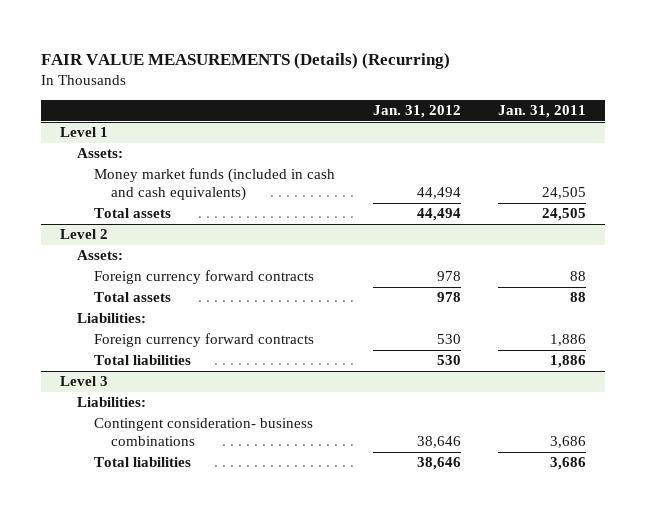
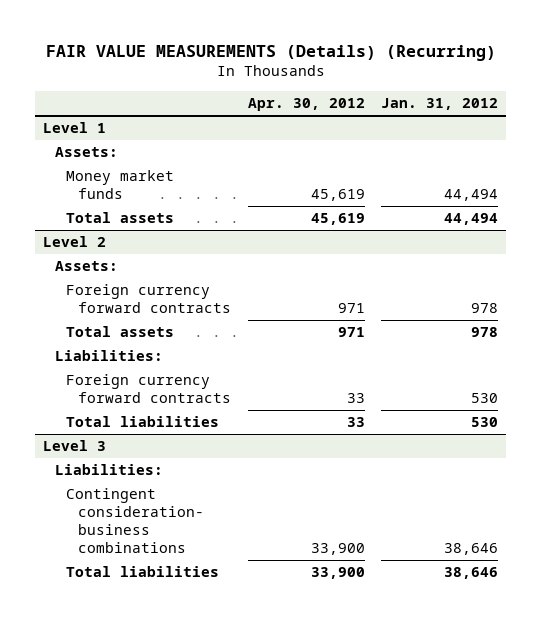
[498,104,587,118] Jan. 31, 2011 -> none
none -> [247,98,365,112] Apr. 30, 2012
[94,168,336,201] Money market funds (included in cash and cash equivalents) -> [66,170,175,200] Money market funds

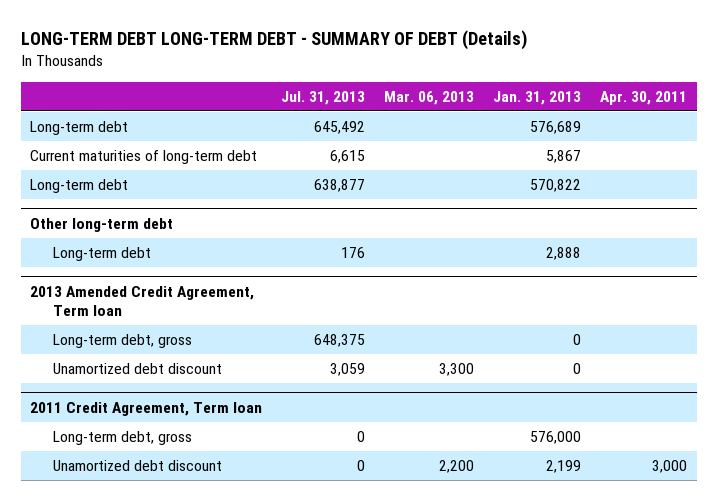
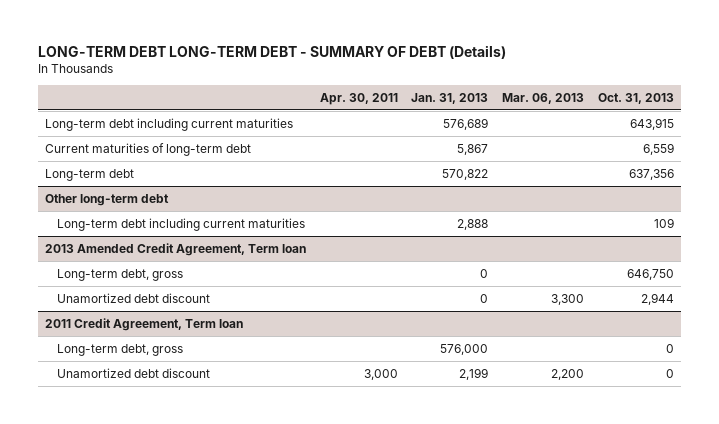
[281,90,366,105] Jul. 31, 2013 -> none
none -> [597,92,674,104] Oct. 31, 2013
[30,120,129,135] Long-term debt -> [45,117,294,131] Long-term debt including current maturities
[52,246,151,261] Long-term debt -> [56,217,305,231] Long-term debt including current maturities

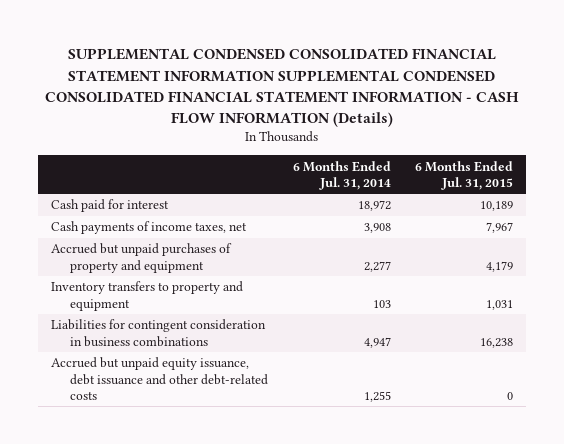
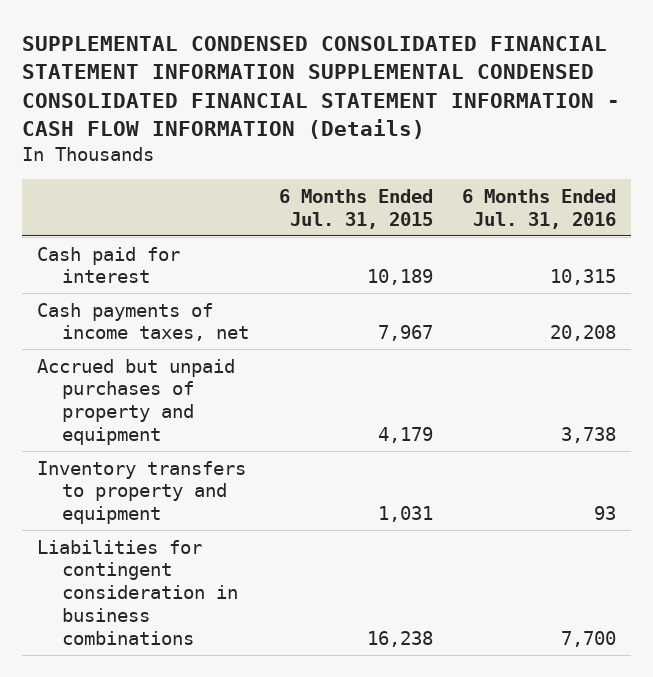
[292,160,391,190] 6 Months Ended Jul. 31, 2014 -> none
none -> [462,188,617,229] 6 Months Ended Jul. 31, 2016
[50,357,268,400] Accrued but unpaid equity issuance, debt issuance and other debt-related costs -> none

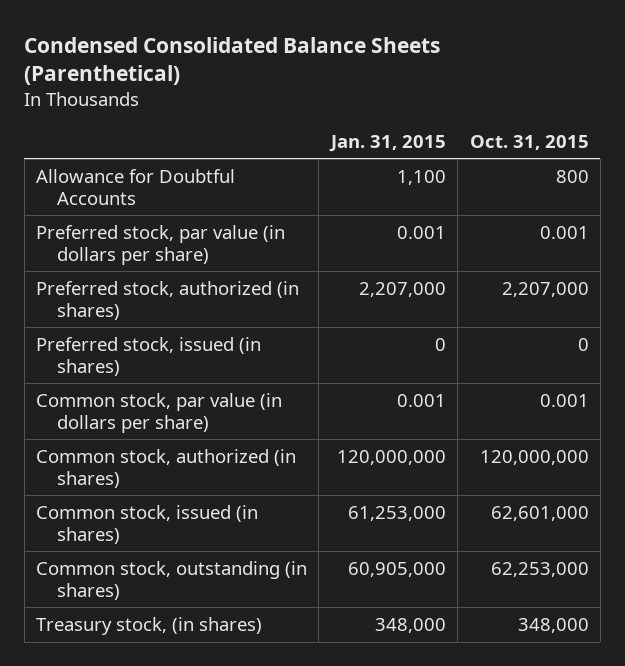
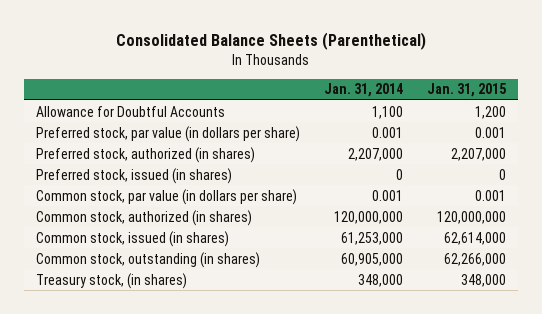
[24,36,441,85] Condensed Consolidated Balance Sheets (Parenthetical) -> [115,31,426,50] Consolidated Balance Sheets (Parenthetical)
[469,134,589,150] Oct. 31, 2015 -> none
none -> [323,83,403,98] Jan. 31, 2014
[396,169,446,185] 1,100 -> [474,105,506,119] 1,200
[347,505,446,521] 61,253,000 -> [443,231,506,245] 62,614,000
[347,561,446,577] 60,905,000 -> [443,252,506,266] 62,266,000

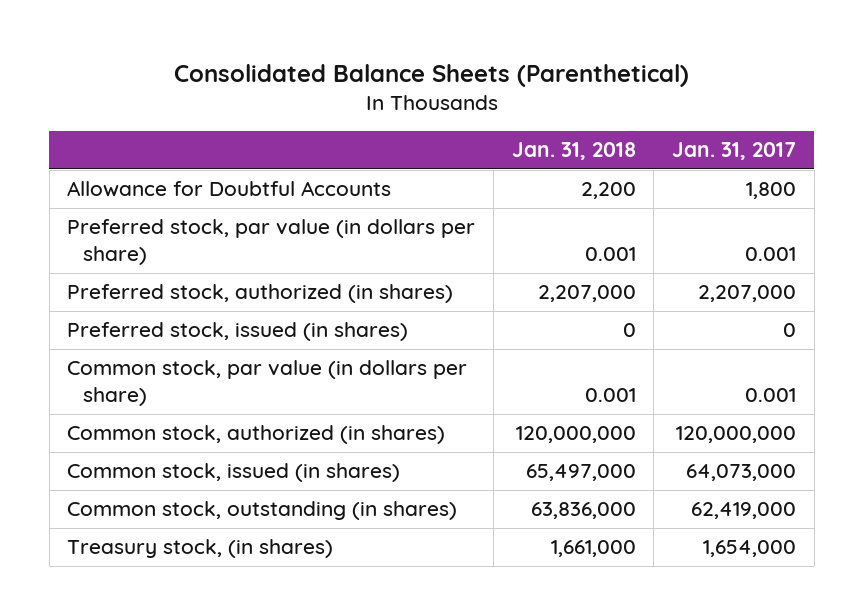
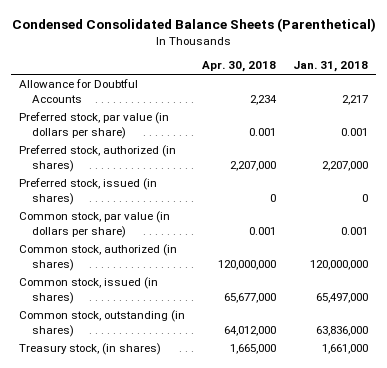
[173,63,689,87] Consolidated Balance Sheets (Parenthetical) -> [11,18,376,33] Condensed Consolidated Balance Sheets (Parenthetical)
[672,142,797,161] Jan. 31, 2017 -> none
none -> [202,61,277,73] Apr. 30, 2018
[580,182,636,200] 2,200 -> [342,95,369,106] 2,217

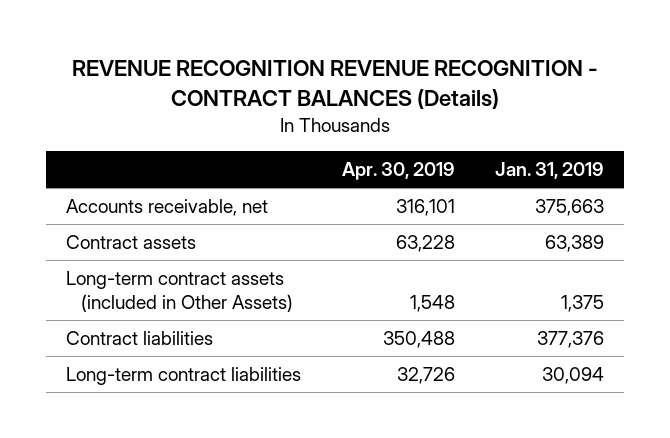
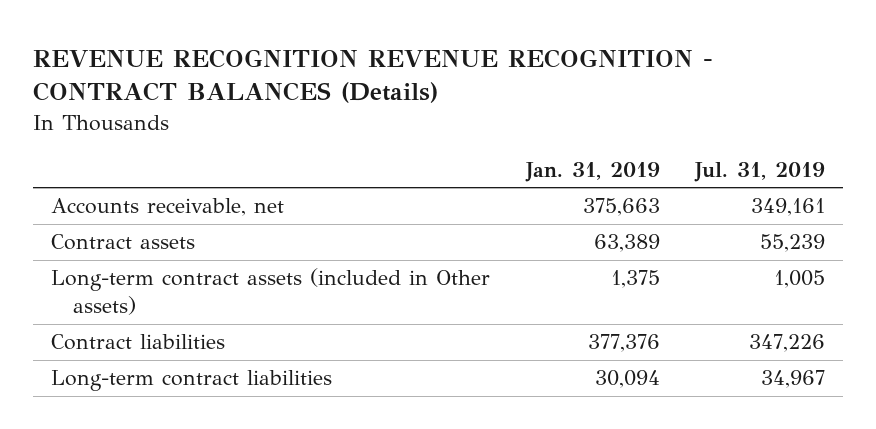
[341,162,455,181] Apr. 30, 2019 -> none
none -> [694,161,826,182] Jul. 31, 2019
[66,270,293,313] Long-term contract assets (included in Other Assets) -> [51,268,491,316] Long-term contract assets (included in Other assets)

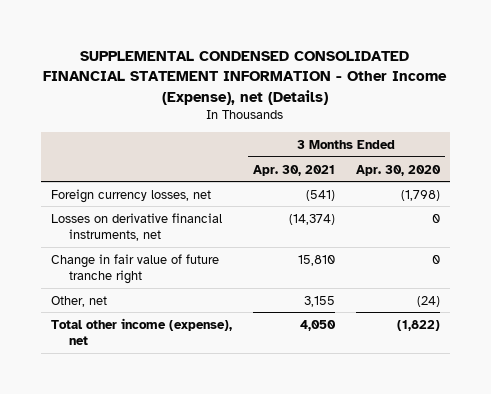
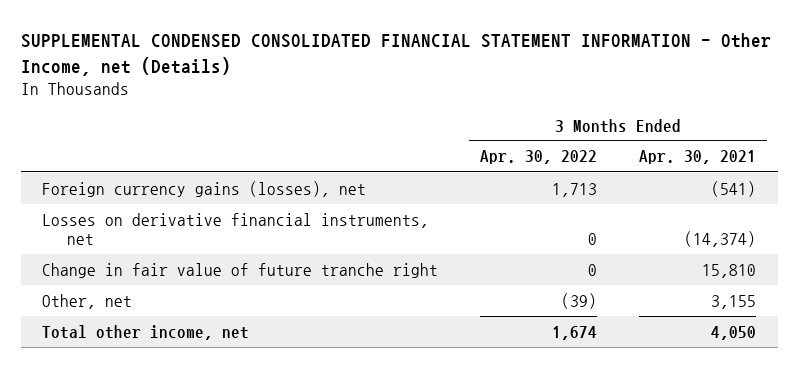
[43,51,448,105] SUPPLEMENTAL CONDENSED CONSOLIDATED FINANCIAL STATEMENT INFORMATION - Other Income (Expense), net (Details) -> [20,33,771,76] SUPPLEMENTAL CONDENSED CONSOLIDATED FINANCIAL STATEMENT INFORMATION - Other Income, net (Details)
[355,164,441,176] Apr. 30, 2020 -> none
none -> [480,150,598,165] Apr. 30, 2022
[51,188,212,203] Foreign currency losses, net -> [41,180,366,197] Foreign currency gains (losses), net
[51,317,233,346] Total other income (expense), net -> [41,324,249,340] Total other income, net

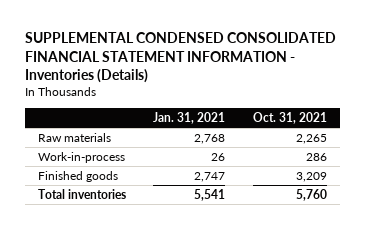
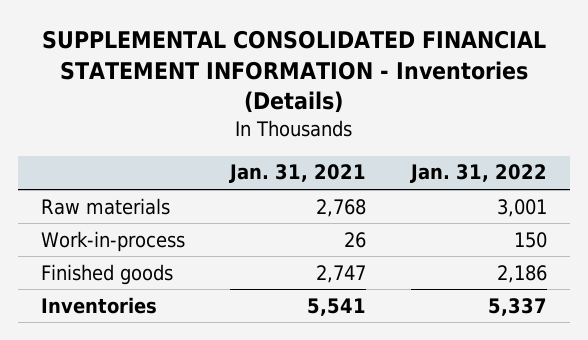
[24,32,336,84] SUPPLEMENTAL CONDENSED CONSOLIDATED FINANCIAL STATEMENT INFORMATION - Inventories (Details) -> [41,30,546,114] SUPPLEMENTAL CONSOLIDATED FINANCIAL STATEMENT INFORMATION - Inventories (Details)
[252,111,327,124] Oct. 31, 2021 -> none
none -> [410,164,548,184] Jan. 31, 2022
[38,188,127,199] Total inventories -> [40,296,157,314] Inventories

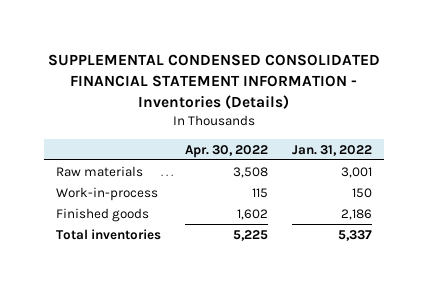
[41,30,546,114] SUPPLEMENTAL CONSOLIDATED FINANCIAL STATEMENT INFORMATION - Inventories (Details) -> [48,54,381,110] SUPPLEMENTAL CONDENSED CONSOLIDATED FINANCIAL STATEMENT INFORMATION - Inventories (Details)
[228,164,366,184] Jan. 31, 2021 -> none
none -> [185,144,269,158] Apr. 30, 2022
[40,296,157,314] Inventories -> [56,228,162,240] Total inventories

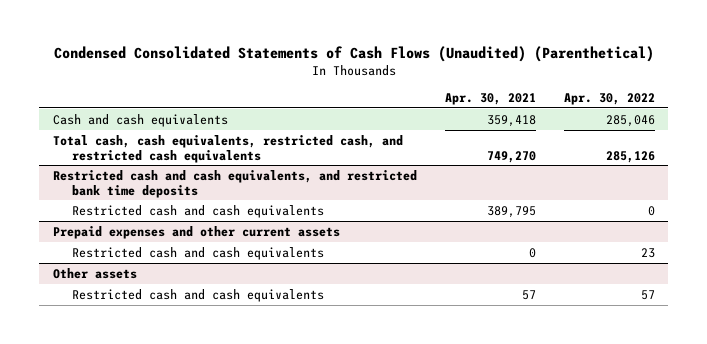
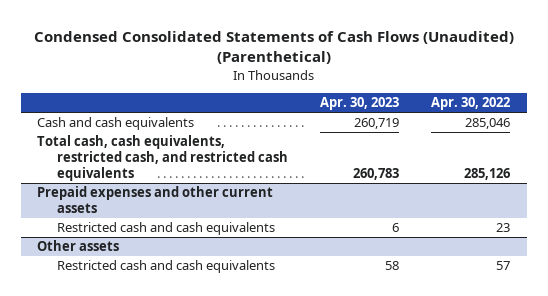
[444,92,536,105] Apr. 30, 2021 -> none
none -> [320,97,400,111] Apr. 30, 2023
[52,169,417,198] Restricted cash and cash equivalents, and restricted bank time deposits -> none
[72,204,325,218] Restricted cash and cash equivalents -> none

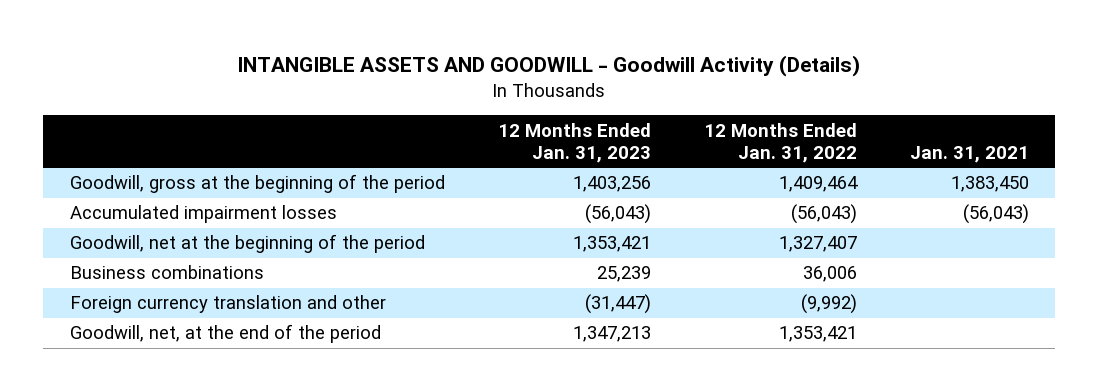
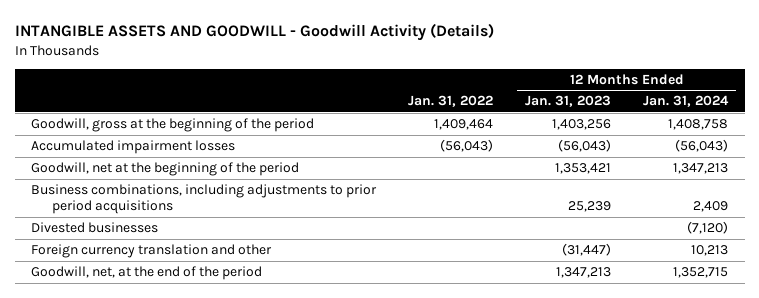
[703,122,857,163] 12 Months Ended Jan. 31, 2022 -> none
[909,145,1029,163] Jan. 31, 2021 -> none
none -> [407,95,493,108] Jan. 31, 2022
none -> [643,95,730,108] Jan. 31, 2024
[69,265,264,280] Business combinations -> [30,184,377,215] Business combinations, including adjustments to prior period acquisitions
none -> [30,222,158,234] Divested businesses

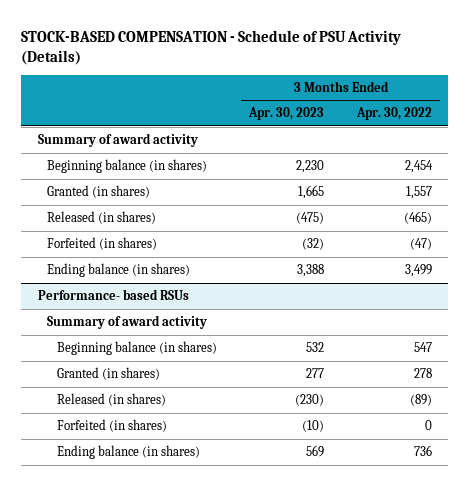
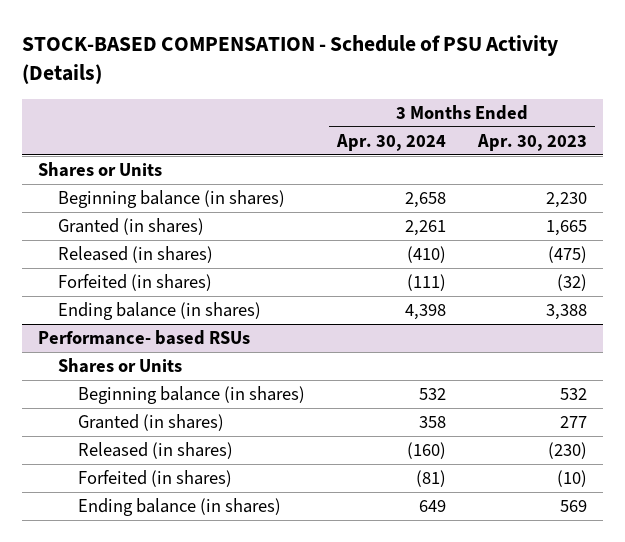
[355,107,432,121] Apr. 30, 2022 -> none
none -> [335,134,446,152] Apr. 30, 2024
[37,133,198,148] Summary of award activity -> [38,162,163,178] Shares or Units
[47,315,208,330] Summary of award activity -> [57,358,182,374] Shares or Units

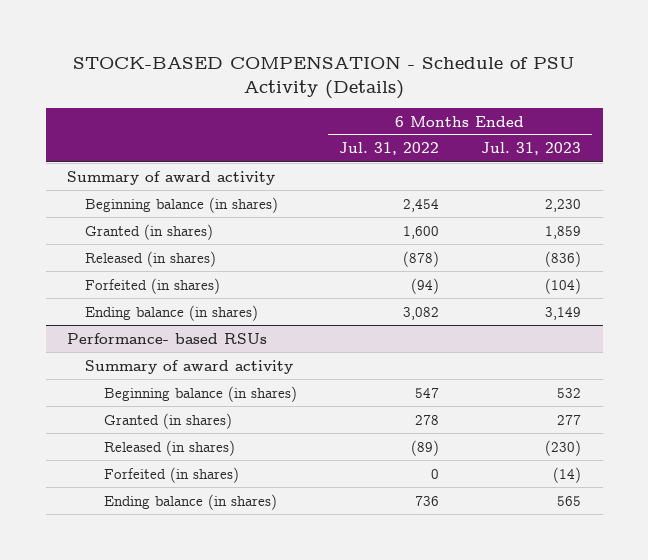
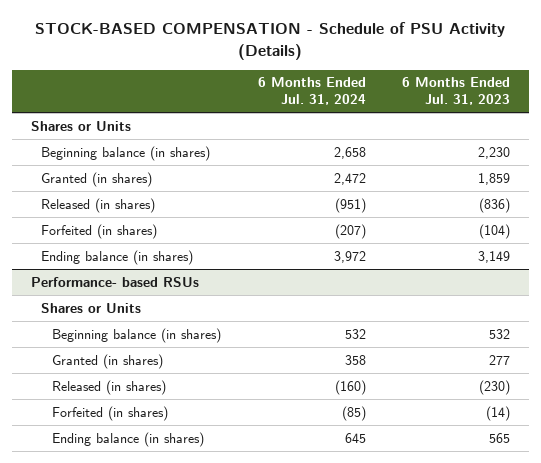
[339,142,440,156] Jul. 31, 2022 -> none
none -> [257,77,366,106] 6 Months Ended Jul. 31, 2024
[67,170,276,185] Summary of award activity -> [30,120,131,131] Shares or Units
[85,359,294,374] Summary of award activity -> [41,302,142,313] Shares or Units

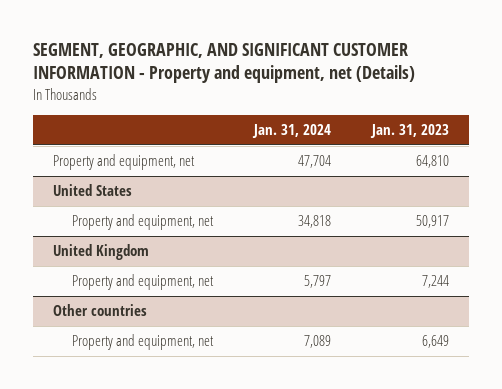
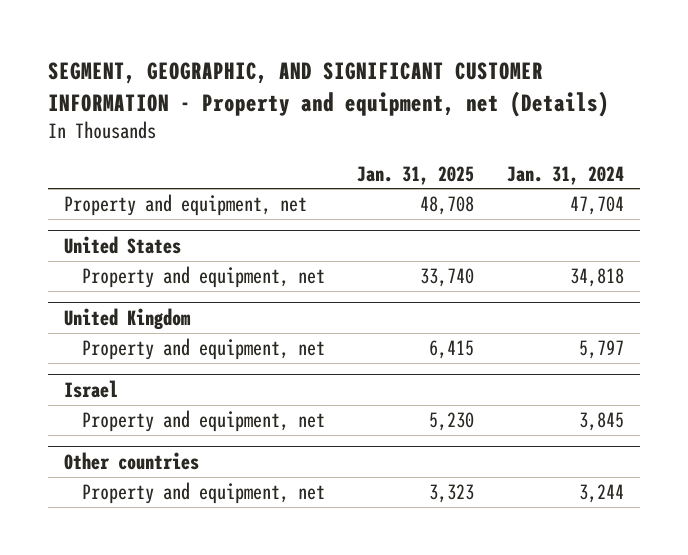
[369,124,449,139] Jan. 31, 2023 -> none
none -> [357,165,475,185] Jan. 31, 2025
none -> [64,380,119,399] Israel
none -> [81,410,325,433] Property and equipment, net
[303,335,331,349] 7,089 -> [578,484,624,504] 3,244

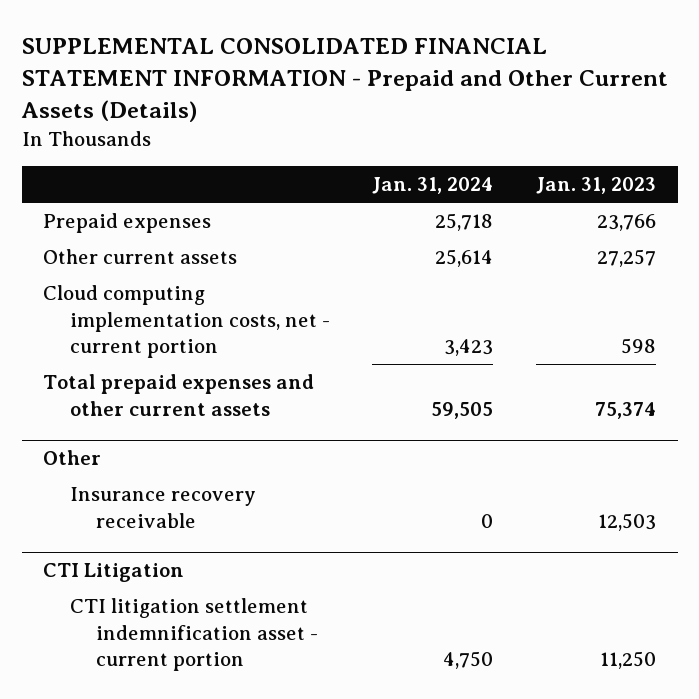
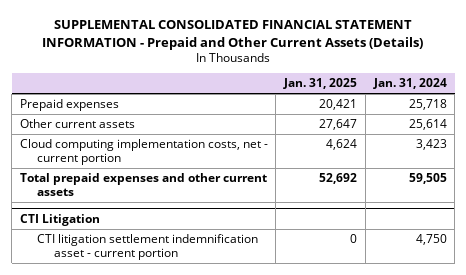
[536,177,657,195] Jan. 31, 2023 -> none
none -> [283,78,358,90] Jan. 31, 2025
[43,450,102,466] Other -> none
[69,487,256,528] Insurance recovery receivable -> none

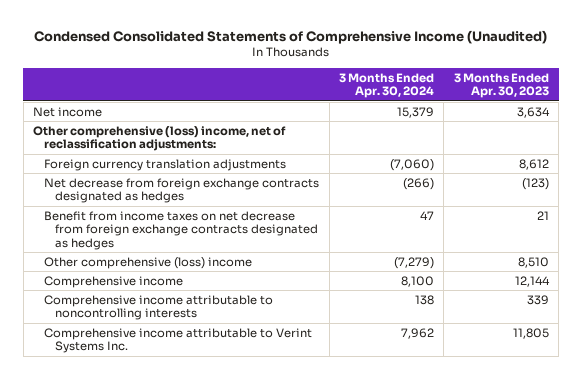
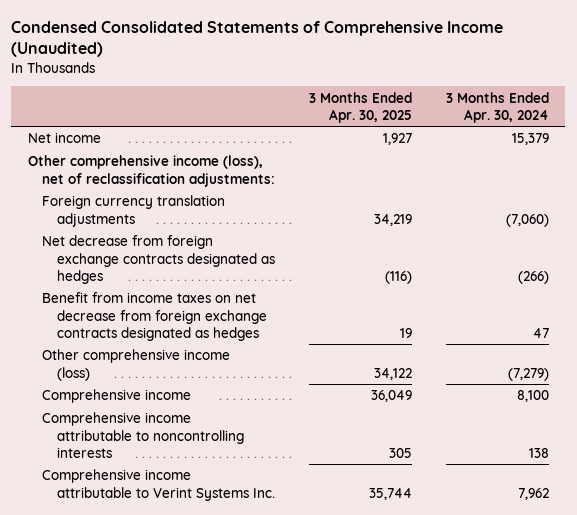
[453,72,549,99] 3 Months Ended Apr. 30, 2023 -> none
none -> [309,91,413,123] 3 Months Ended Apr. 30, 2025
[33,125,287,152] Other comprehensive (loss) income, net of reclassification adjustments: -> [28,155,276,187] Other comprehensive income (loss), net of reclassification adjustments:
[44,256,253,269] Other comprehensive (loss) income -> [42,349,231,381] Other comprehensive income (loss)

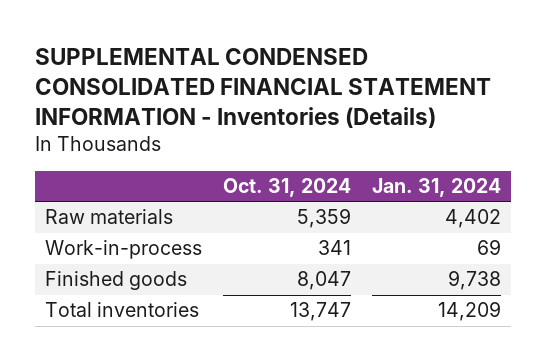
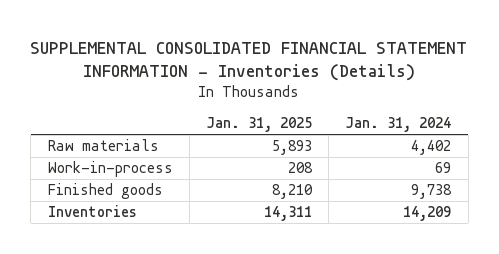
[34,47,491,129] SUPPLEMENTAL CONDENSED CONSOLIDATED FINANCIAL STATEMENT INFORMATION - Inventories (Details) -> [30,41,468,82] SUPPLEMENTAL CONSOLIDATED FINANCIAL STATEMENT INFORMATION - Inventories (Details)
[222,177,351,197] Oct. 31, 2024 -> none
none -> [205,117,312,133] Jan. 31, 2025
[45,302,200,318] Total inventories -> [47,205,137,218] Inventories

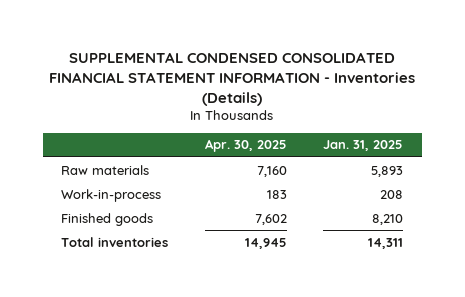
[30,41,468,82] SUPPLEMENTAL CONSOLIDATED FINANCIAL STATEMENT INFORMATION - Inventories (Details) -> [49,51,416,106] SUPPLEMENTAL CONDENSED CONSOLIDATED FINANCIAL STATEMENT INFORMATION - Inventories (Details)
[345,117,452,133] Jan. 31, 2024 -> none
none -> [204,139,287,153] Apr. 30, 2025
[47,205,137,218] Inventories -> [61,236,169,247] Total inventories

